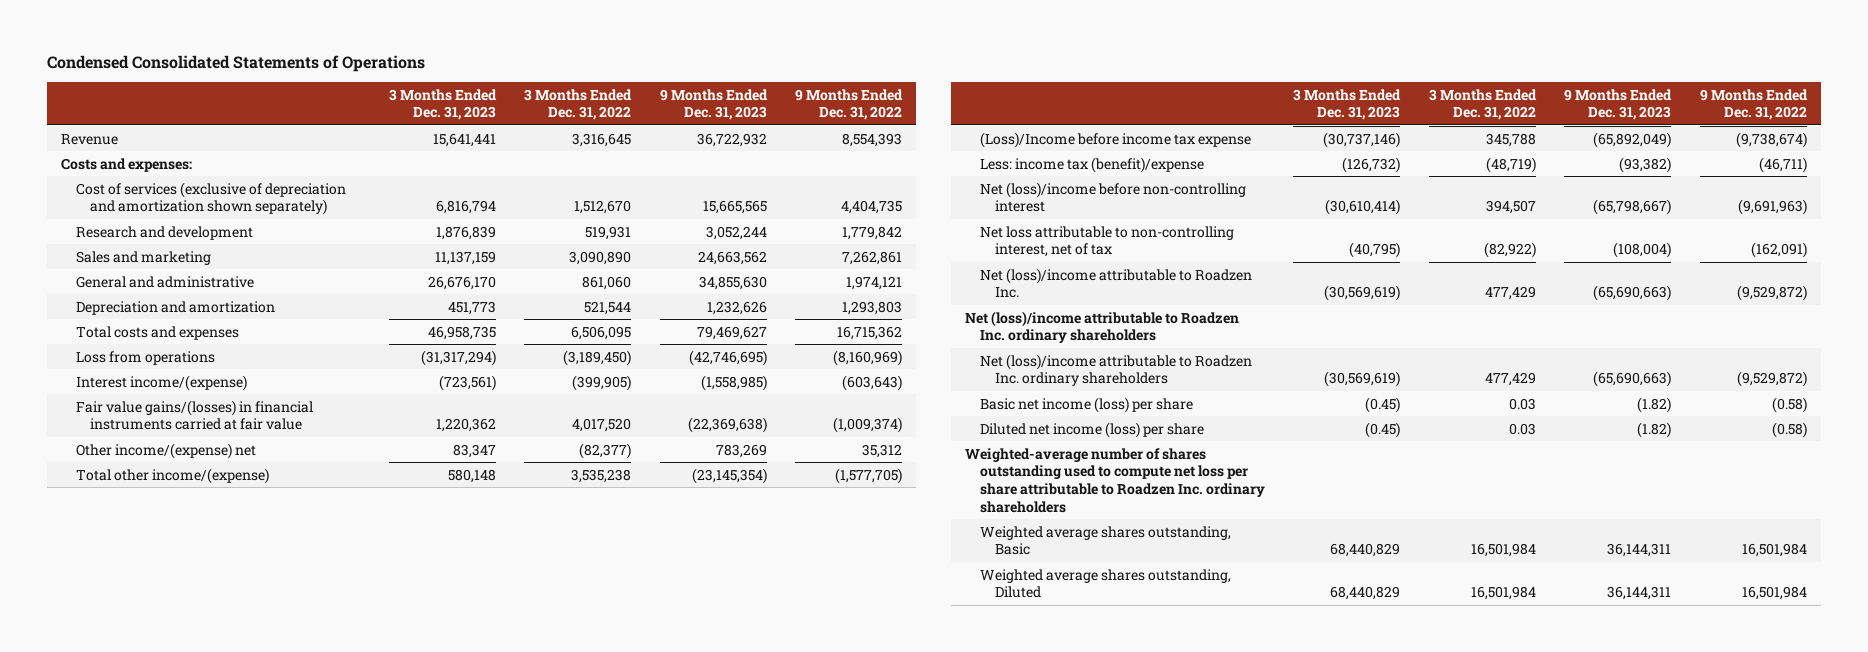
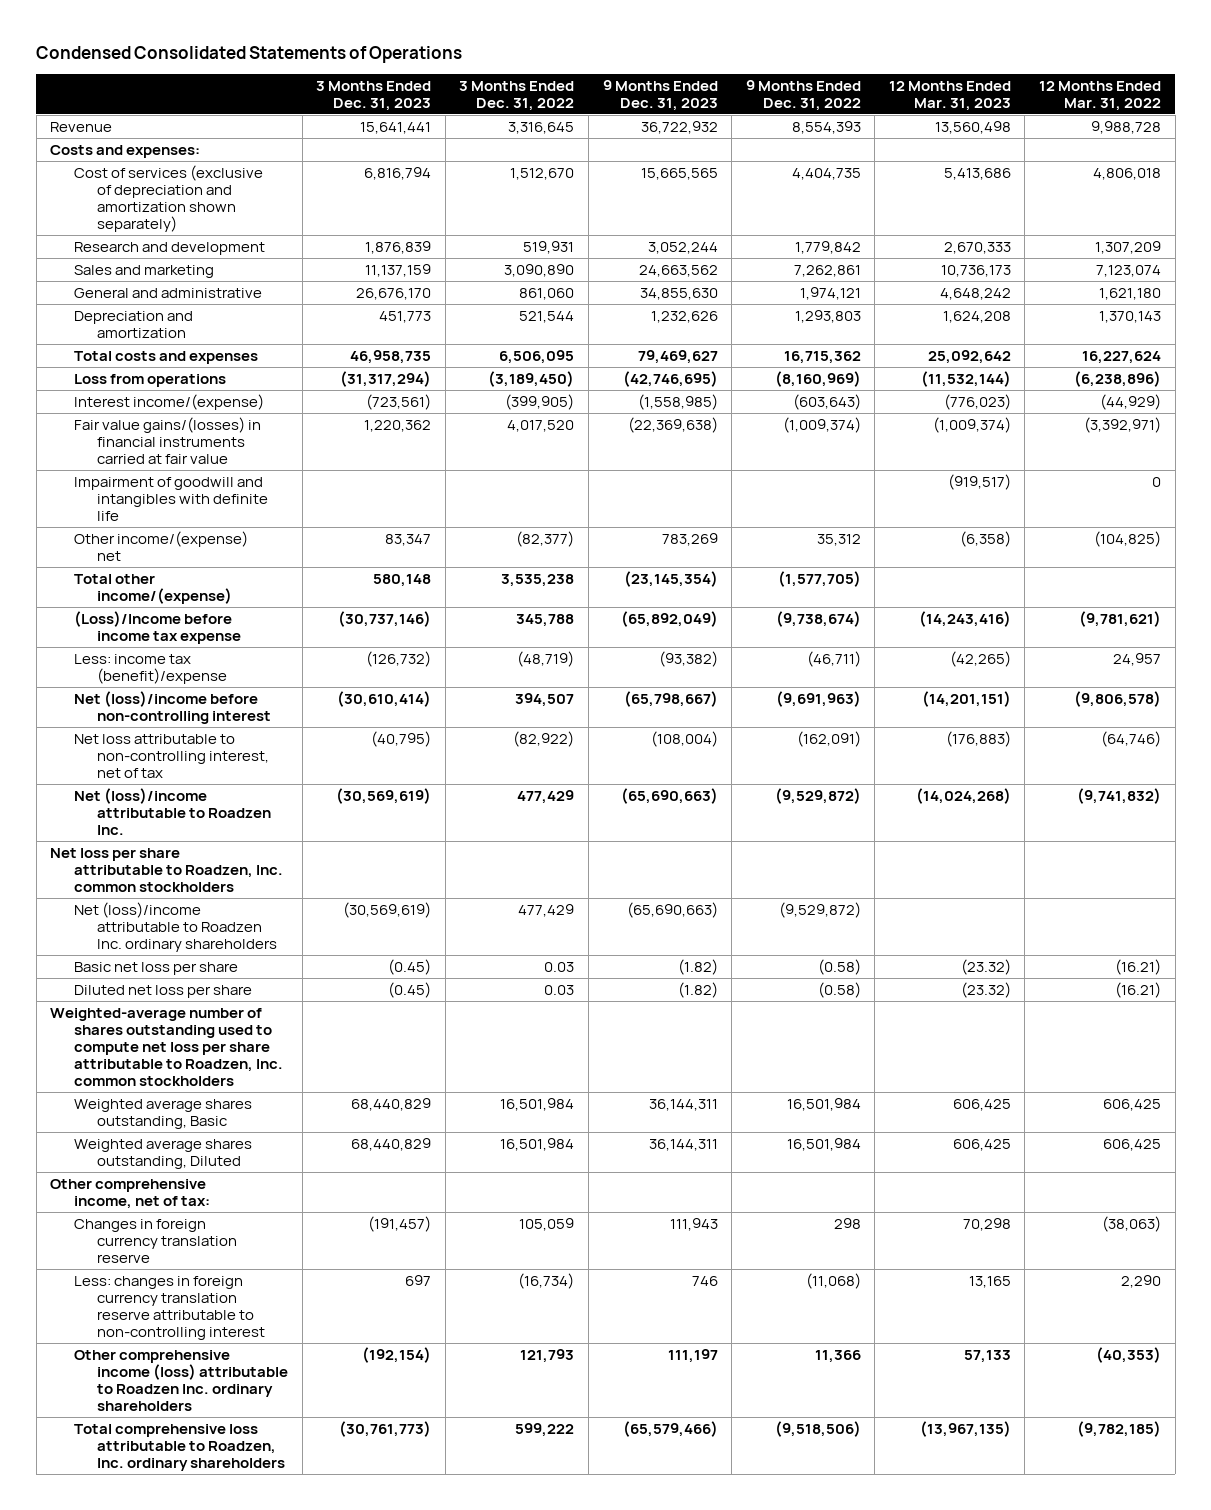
none -> [888,80,1011,111] 12 Months Ended Mar. 31, 2023
none -> [1038,80,1161,111] 12 Months Ended Mar. 31, 2022
none -> [73,476,269,521] Impairment of goodwill and intangibles with definite life
[965,310,1240,344] Net (loss)/income attributable to Roadzen Inc. ordinary shareholders -> [50,847,283,892] Net loss per share attributable to Roadzen, Inc. common stockholders
[979,396,1193,413] Basic net income (loss) per share -> [73,961,238,975] Basic net loss per share
[979,421,1204,438] Diluted net income (loss) per share -> [73,984,252,998] Diluted net loss per share
[965,447,1265,513] Weighted-average number of shares outstanding used to compute net loss per share attributable to Roadzen Inc. ordinary shareholders -> [50,1007,283,1087] Weighted-average number of shares outstanding used to compute net loss per share attributable to Roadzen, Inc. common stockholders
none -> [50,1178,210,1209] Other comprehensive income, net of tax:
none -> [73,1218,238,1263] Changes in foreign currency translation reserve
none -> [73,1275,266,1341] Less: changes in foreign currency translation reserve attributable to non-controlling interest
none -> [73,1349,289,1412] Other comprehensive income (loss) attributable to Roadzen Inc. ordinary shareholders
none -> [73,1423,286,1471] Total comprehensive loss attributable to Roadzen, Inc. ordinary shareholders

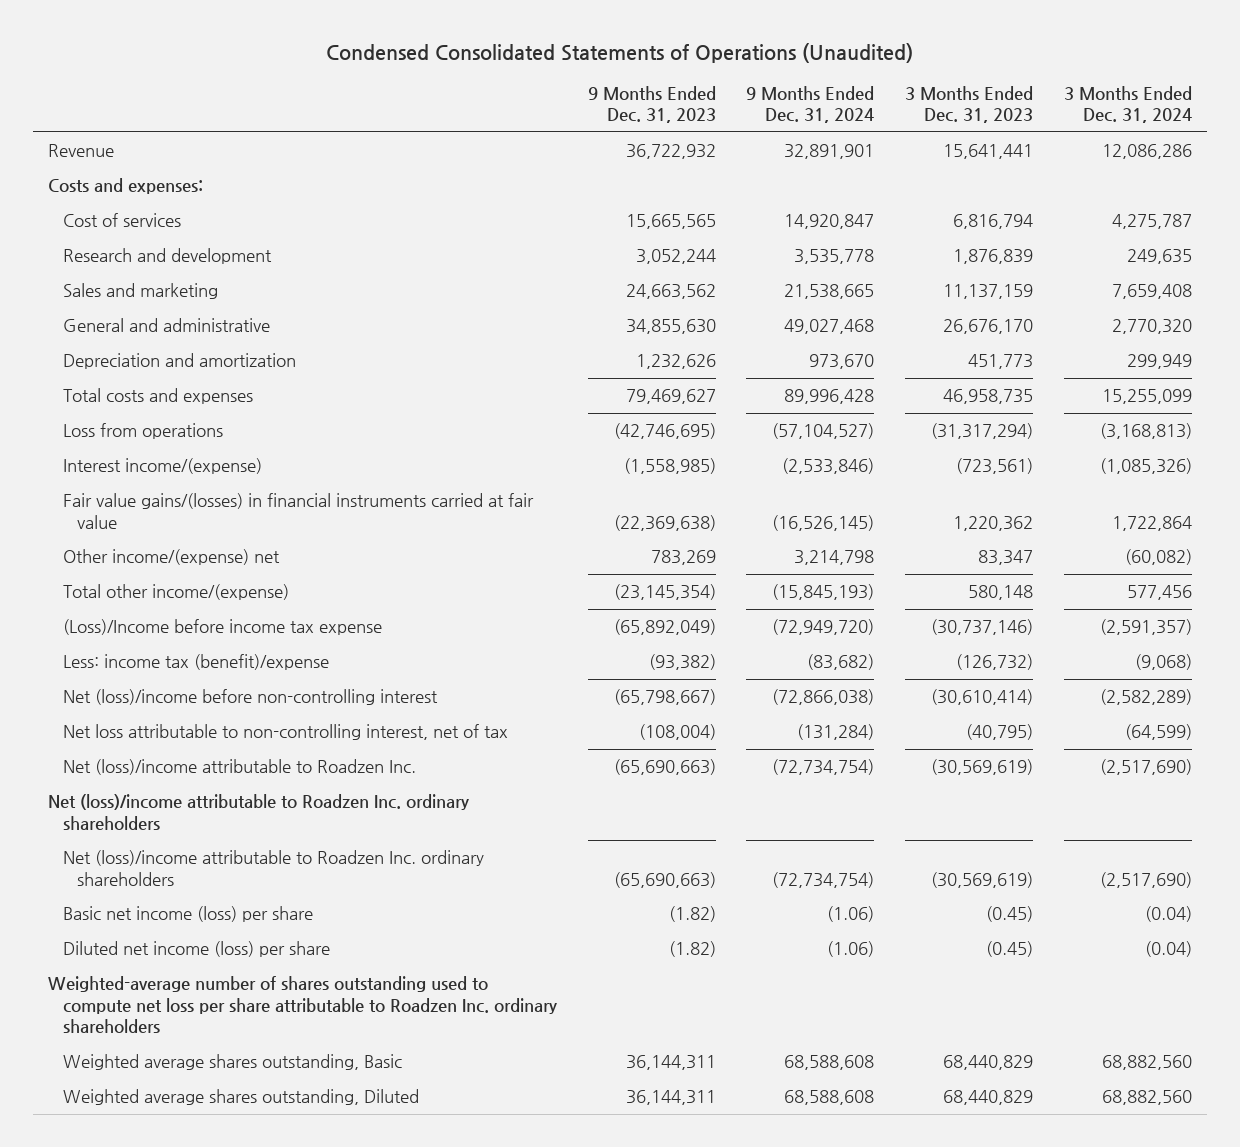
[36,46,463,64] Condensed Consolidated Statements of Operations -> [325,42,913,63] Condensed Consolidated Statements of Operations (Unaudited)
[459,80,575,111] 3 Months Ended Dec. 31, 2022 -> none
[745,79,861,111] 9 Months Ended Dec. 31, 2022 -> none
[888,80,1011,111] 12 Months Ended Mar. 31, 2023 -> none
[1038,80,1161,111] 12 Months Ended Mar. 31, 2022 -> none
none -> [746,85,875,124] 9 Months Ended Dec. 31, 2024
none -> [1063,85,1192,124] 3 Months Ended Dec. 31, 2024
[73,164,263,233] Cost of services (exclusive of depreciation and amortization shown separately) -> [62,213,181,228] Cost of services
[73,476,269,521] Impairment of goodwill and intangibles with definite life -> none
[50,847,283,892] Net loss per share attributable to Roadzen, Inc. common stockholders -> [48,794,470,830] Net (loss)/income attributable to Roadzen Inc. ordinary shareholders
[73,961,238,975] Basic net loss per share -> [62,906,313,923] Basic net income (loss) per share
[73,984,252,998] Diluted net loss per share -> [62,941,330,958] Diluted net income (loss) per share
[50,1007,283,1087] Weighted-average number of shares outstanding used to compute net loss per share attributable to Roadzen, Inc. common stockholders -> [48,976,557,1034] Weighted-average number of shares outstanding used to compute net loss per share attributable to Roadzen Inc. ordinary shareholders
[50,1178,210,1209] Other comprehensive income, net of tax: -> none
[73,1218,238,1263] Changes in foreign currency translation reserve -> none
[73,1275,266,1341] Less: changes in foreign currency translation reserve attributable to non-controlling interest -> none
[73,1349,289,1412] Other comprehensive income (loss) attributable to Roadzen Inc. ordinary shareholders -> none
[73,1423,286,1471] Total comprehensive loss attributable to Roadzen, Inc. ordinary shareholders -> none

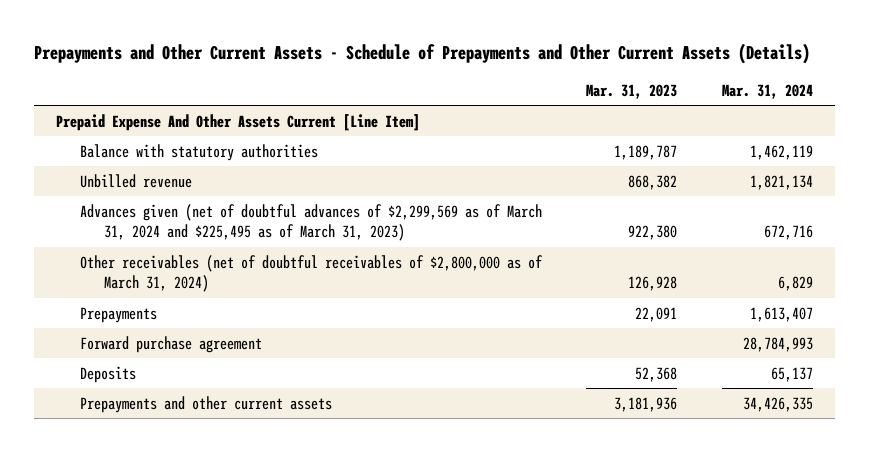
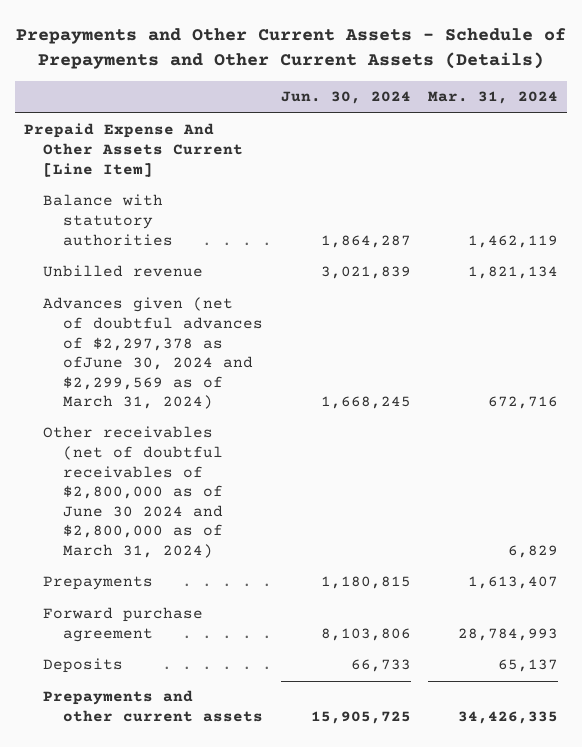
[586,83,678,99] Mar. 31, 2023 -> none
none -> [280,91,411,105] Jun. 30, 2024
[80,203,543,242] Advances given (net of doubtful advances of $2,299,569 as of March 31, 2024 and $225,495 as of March 31, 2023) -> [43,297,264,410] Advances given (net of doubtful advances of $2,297,378 as ofJune 30, 2024 and $2,299,569 as of March 31, 2024)
[80,254,544,293] Other receivables (net of doubtful receivables of $2,800,000 as of March 31, 2024) -> [43,426,224,558] Other receivables (net of doubtful receivables of $2,800,000 as of June 30 2024 and $2,800,000 as of March 31, 2024)

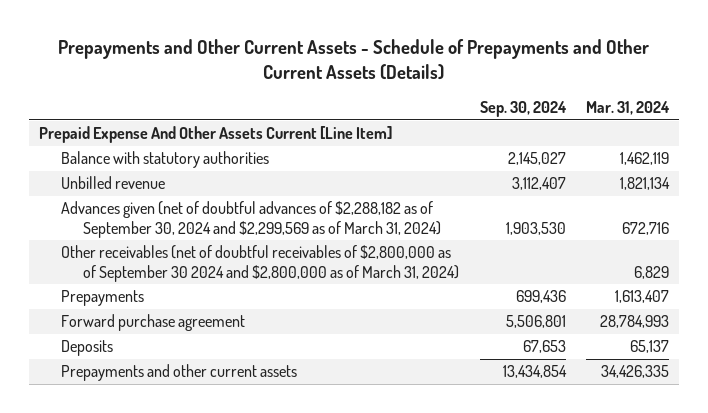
[280,91,411,105] Jun. 30, 2024 -> none
none -> [479,101,567,118] Sep. 30, 2024
[43,297,264,410] Advances given (net of doubtful advances of $2,297,378 as ofJune 30, 2024 and $2,299,569 as of March 31, 2024) -> [61,201,442,238] Advances given (net of doubtful advances of $2,288,182 as of September 30, 2024 and $2,299,569 as of March 31, 2024)
[43,426,224,558] Other receivables (net of doubtful receivables of $2,800,000 as of June 30 2024 and $2,800,000 as of March 31, 2024) -> [61,245,460,282] Other receivables (net of doubtful receivables of $2,800,000 as of September 30 2024 and $2,800,000 as of March 31, 2024)

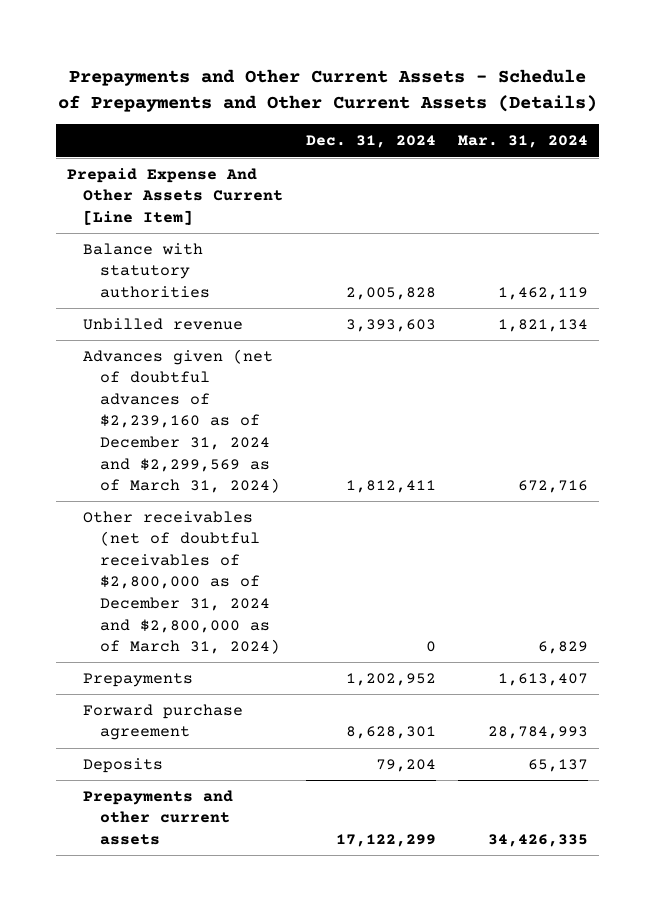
[479,101,567,118] Sep. 30, 2024 -> none
none -> [305,135,436,149] Dec. 31, 2024
[61,201,442,238] Advances given (net of doubtful advances of $2,288,182 as of September 30, 2024 and $2,299,569 as of March 31, 2024) -> [83,348,280,494] Advances given (net of doubtful advances of $2,239,160 as of December 31, 2024 and $2,299,569 as of March 31, 2024)
[61,245,460,282] Other receivables (net of doubtful receivables of $2,800,000 as of September 30 2024 and $2,800,000 as of March 31, 2024) -> [83,510,280,655] Other receivables (net of doubtful receivables of $2,800,000 as of December 31, 2024 and $2,800,000 as of March 31, 2024)

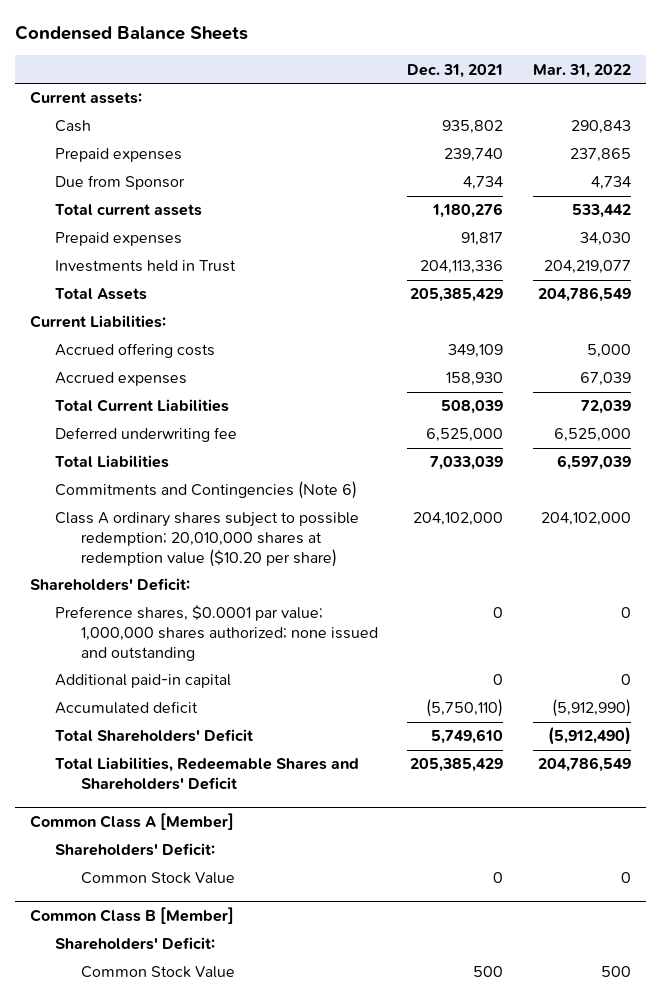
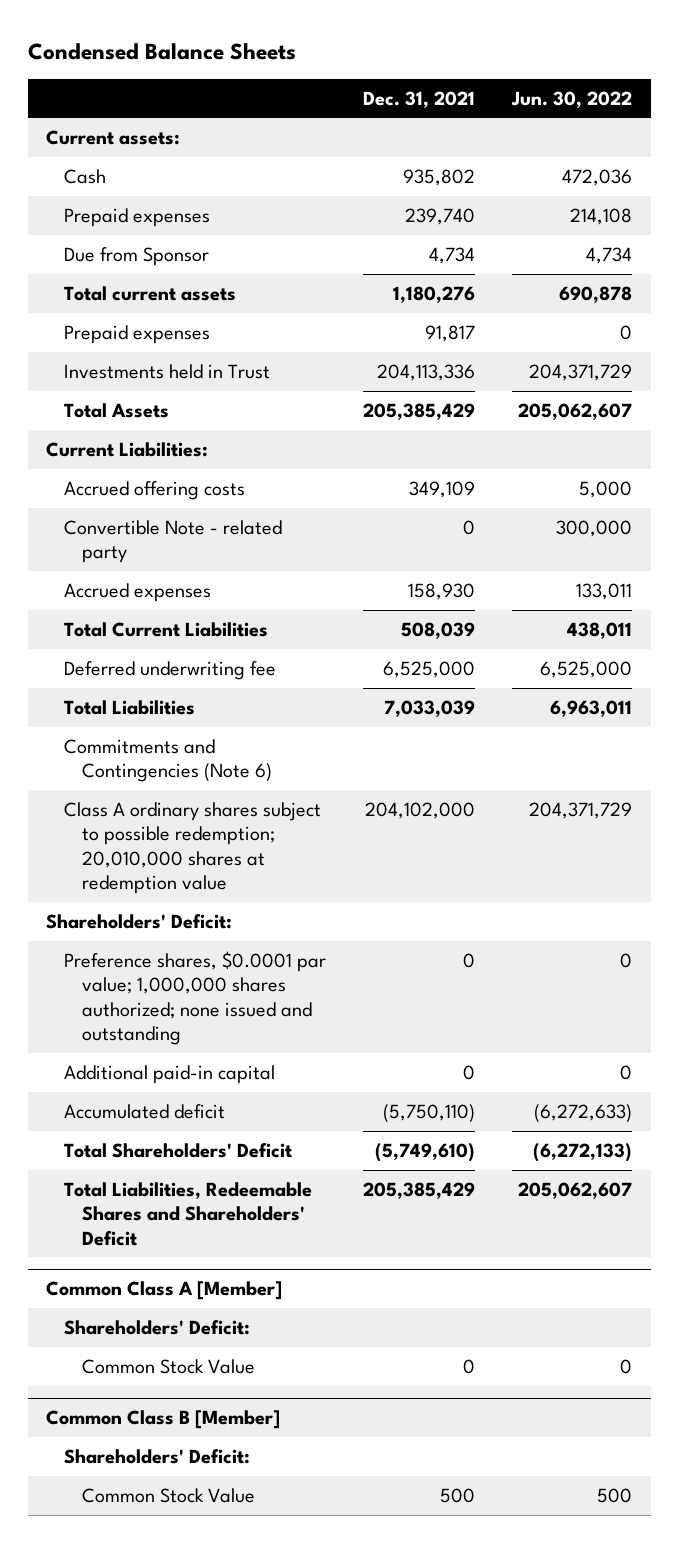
[533,63,632,78] Mar. 31, 2022 -> none
none -> [511,90,633,108] Jun. 30, 2022
none -> [64,519,283,564] Convertible Note - related party
[55,512,360,567] Class A ordinary shares subject to possible redemption; 20,010,000 shares at redemption value ($10.20 per share) -> [64,801,322,894] Class A ordinary shares subject to possible redemption; 20,010,000 shares at redemption value
[431,729,504,745] 5,749,610 -> [375,1142,476,1162] (5,749,610)

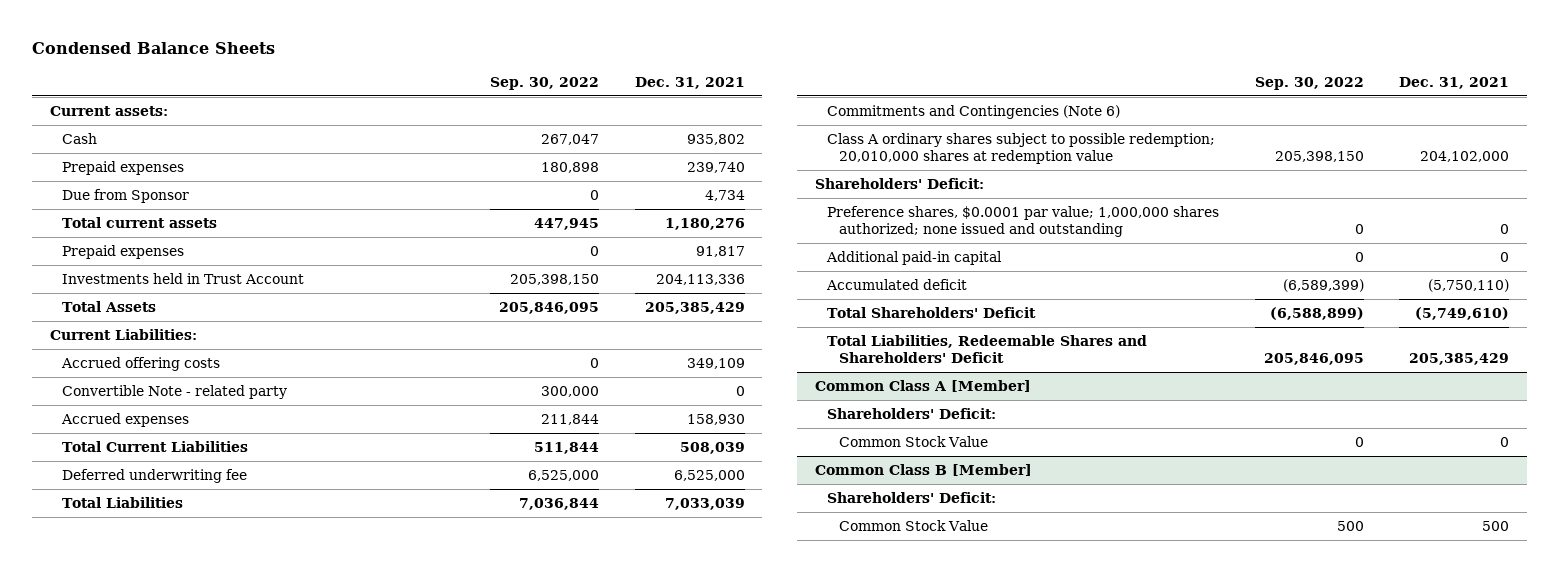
[511,90,633,108] Jun. 30, 2022 -> none
none -> [489,76,599,90] Sep. 30, 2022
[64,363,271,379] Investments held in Trust -> [62,273,305,285] Investments held in Trust Account

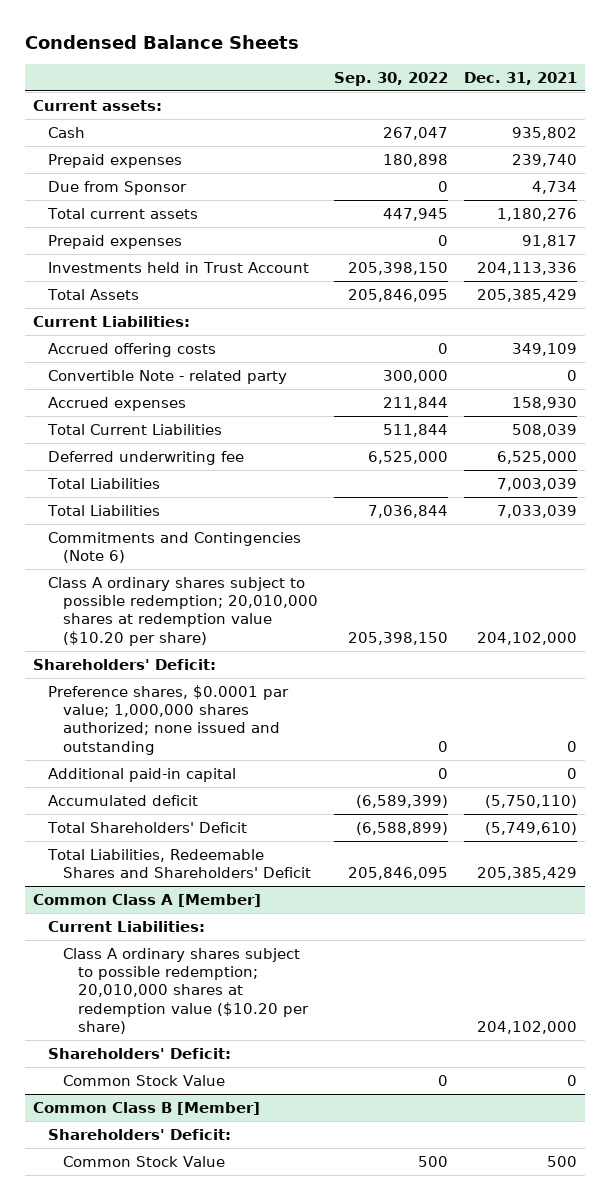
none -> [47,477,161,489] Total Liabilities
[827,133,1216,165] Class A ordinary shares subject to possible redemption; 20,010,000 shares at redemption value -> [48,576,319,646] Class A ordinary shares subject to possible redemption; 20,010,000 shares at redemption value ($10.20 per share)
none -> [48,920,206,932] Current Liabilities:
none -> [63,947,310,1034] Class A ordinary shares subject to possible redemption; 20,010,000 shares at redemption value ($10.20 per share)

